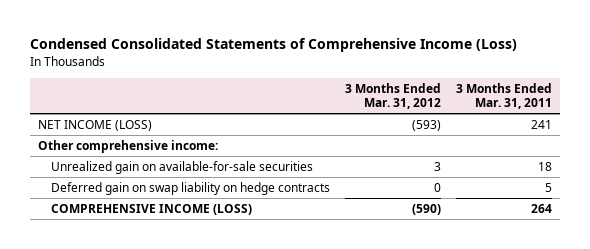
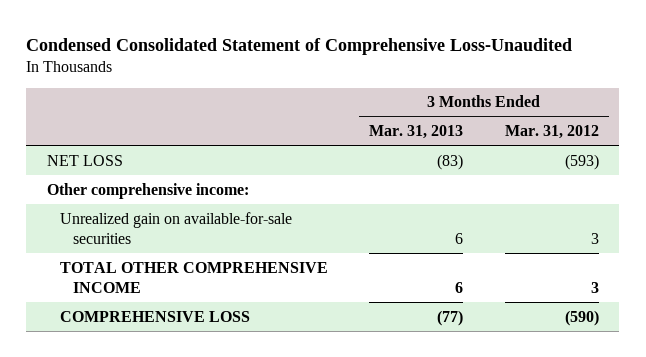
[30,38,518,53] Condensed Consolidated Statements of Comprehensive Income (Loss) -> [26,37,573,55] Condensed Consolidated Statement of Comprehensive Loss-Unaudited
[456,82,553,110] 3 Months Ended Mar. 31, 2011 -> none
none -> [369,125,464,140] Mar. 31, 2013
[37,119,152,131] NET INCOME (LOSS) -> [46,154,123,166] NET LOSS
[51,181,331,195] Deferred gain on swap liability on hedge contracts -> none
none -> [60,261,329,293] TOTAL OTHER COMPREHENSIVE INCOME
[51,203,253,215] COMPREHENSIVE INCOME (LOSS) -> [60,310,251,322] COMPREHENSIVE LOSS

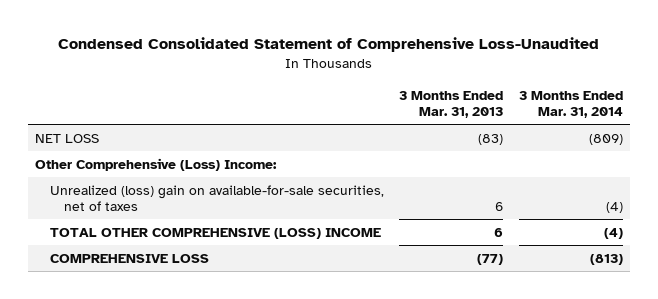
[504,125,599,140] Mar. 31, 2012 -> none
none -> [518,90,623,118] 3 Months Ended Mar. 31, 2014
[46,182,249,199] Other comprehensive income: -> [35,157,278,171] Other Comprehensive (Loss) Income:
[60,211,293,244] Unrealized gain on available-for-sale securities -> [49,184,384,212] Unrealized (loss) gain on available-for-sale securities, net of taxes
[60,261,329,293] TOTAL OTHER COMPREHENSIVE INCOME -> [49,227,381,239] TOTAL OTHER COMPREHENSIVE (LOSS) INCOME

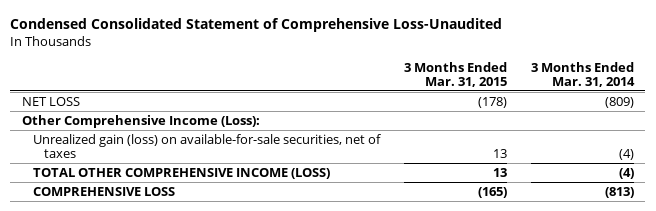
[399,90,504,118] 3 Months Ended Mar. 31, 2013 -> none
none -> [403,61,507,87] 3 Months Ended Mar. 31, 2015
[35,157,278,171] Other Comprehensive (Loss) Income: -> [22,114,261,128] Other Comprehensive Income (Loss):
[49,184,384,212] Unrealized (loss) gain on available-for-sale securities, net of taxes -> [33,133,382,158] Unrealized gain (loss) on available-for-sale securities, net of taxes
[49,227,381,239] TOTAL OTHER COMPREHENSIVE (LOSS) INCOME -> [33,167,331,179] TOTAL OTHER COMPREHENSIVE INCOME (LOSS)

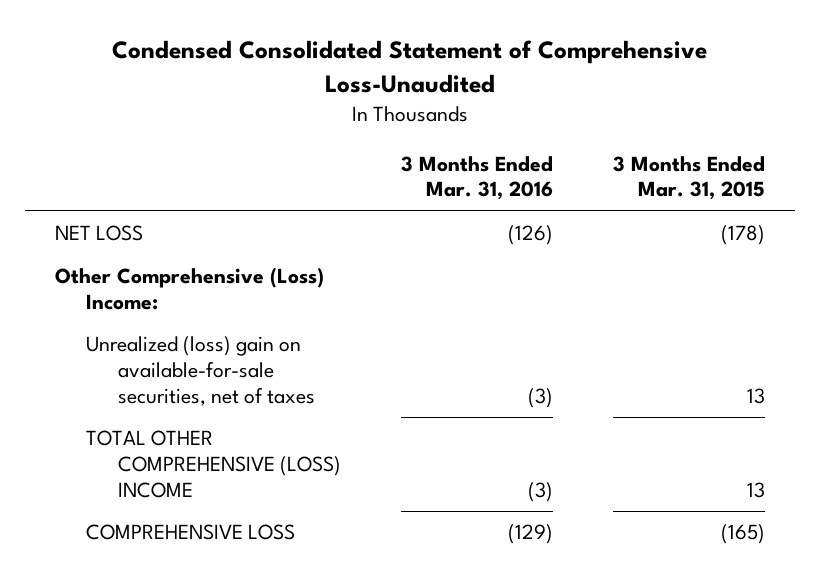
[530,61,635,87] 3 Months Ended Mar. 31, 2014 -> none
none -> [401,155,554,201] 3 Months Ended Mar. 31, 2016
[22,114,261,128] Other Comprehensive Income (Loss): -> [54,267,324,311] Other Comprehensive (Loss) Income:
[33,133,382,158] Unrealized gain (loss) on available-for-sale securities, net of taxes -> [86,336,316,406] Unrealized (loss) gain on available-for-sale securities, net of taxes
[33,167,331,179] TOTAL OTHER COMPREHENSIVE INCOME (LOSS) -> [86,430,342,498] TOTAL OTHER COMPREHENSIVE (LOSS) INCOME

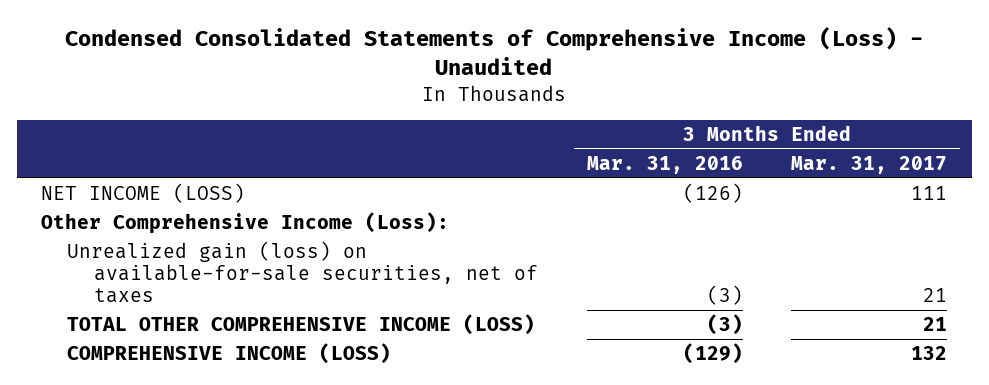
[111,40,707,93] Condensed Consolidated Statement of Comprehensive Loss-Unaudited -> [65,27,924,76] Condensed Consolidated Statements of Comprehensive Income (Loss) - Unaudited
[613,155,766,201] 3 Months Ended Mar. 31, 2015 -> none
none -> [791,155,948,174] Mar. 31, 2017
[54,225,143,242] NET LOSS -> [41,183,246,204] NET INCOME (LOSS)
[54,267,324,311] Other Comprehensive (Loss) Income: -> [41,212,450,235] Other Comprehensive Income (Loss):
[86,336,316,406] Unrealized (loss) gain on available-for-sale securities, net of taxes -> [67,241,538,304] Unrealized gain (loss) on available-for-sale securities, net of taxes
[86,430,342,498] TOTAL OTHER COMPREHENSIVE (LOSS) INCOME -> [67,314,536,336] TOTAL OTHER COMPREHENSIVE INCOME (LOSS)
[86,524,296,541] COMPREHENSIVE LOSS -> [67,343,392,365] COMPREHENSIVE INCOME (LOSS)

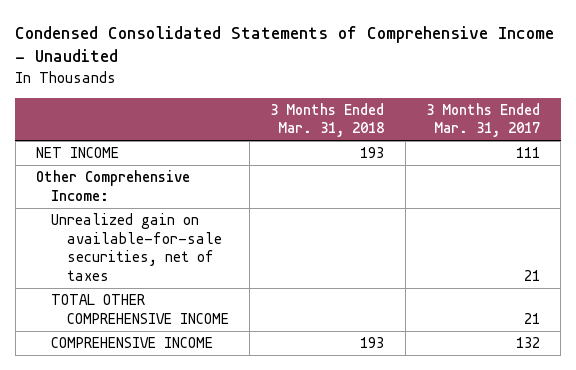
[65,27,924,76] Condensed Consolidated Statements of Comprehensive Income (Loss) - Unaudited -> [15,25,555,63] Condensed Consolidated Statements of Comprehensive Income - Unaudited
[586,155,743,174] Mar. 31, 2016 -> none
none -> [270,103,385,138] 3 Months Ended Mar. 31, 2018
[41,183,246,204] NET INCOME (LOSS) -> [36,147,120,159] NET INCOME
[41,212,450,235] Other Comprehensive Income (Loss): -> [36,170,191,201] Other Comprehensive Income:
[67,241,538,304] Unrealized gain (loss) on available-for-sale securities, net of taxes -> [51,213,222,281] Unrealized gain on available-for-sale securities, net of taxes
[67,314,536,336] TOTAL OTHER COMPREHENSIVE INCOME (LOSS) -> [51,294,229,324] TOTAL OTHER COMPREHENSIVE INCOME
[67,343,392,365] COMPREHENSIVE INCOME (LOSS) -> [51,337,214,349] COMPREHENSIVE INCOME

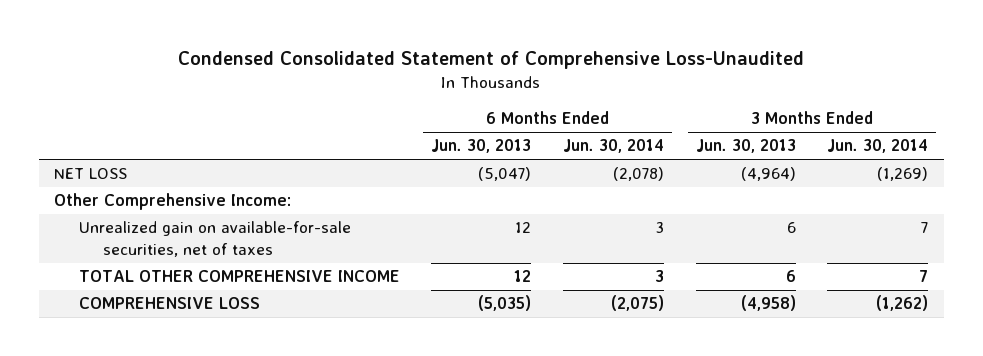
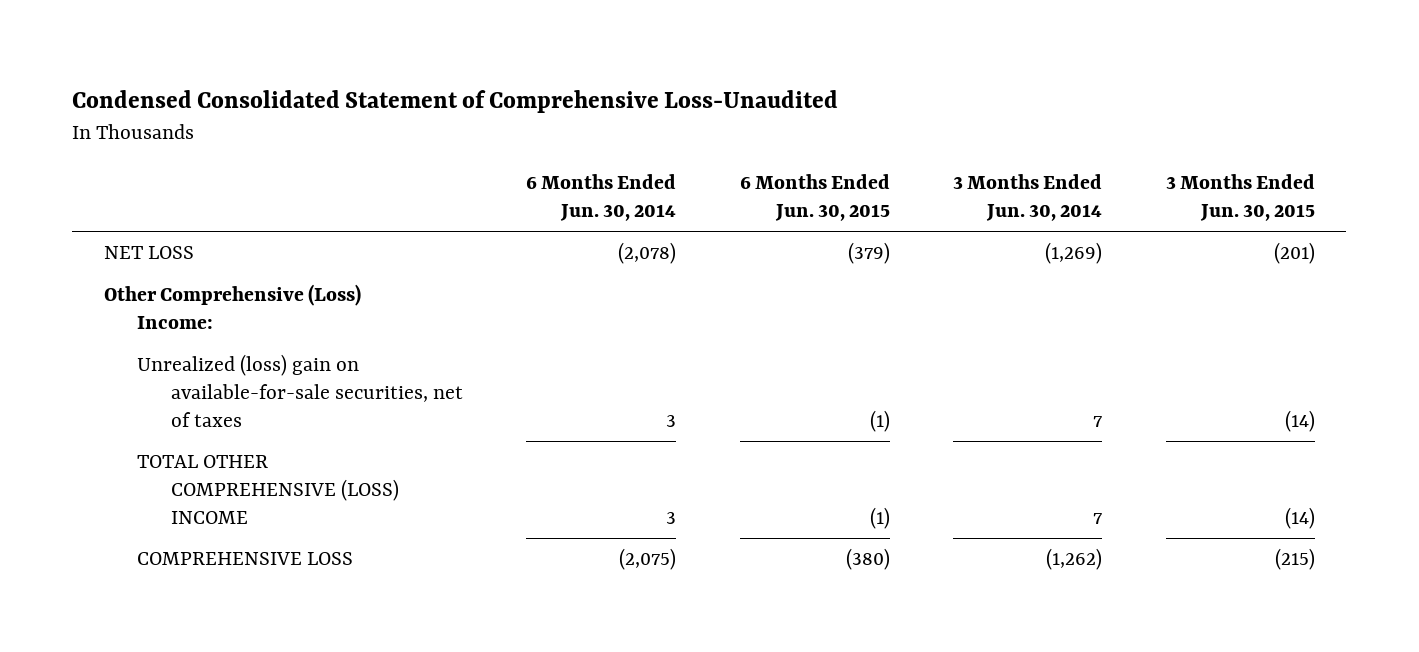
[431,139,532,154] Jun. 30, 2013 -> none
[695,139,796,154] Jun. 30, 2013 -> none
none -> [739,174,890,221] 6 Months Ended Jun. 30, 2015
none -> [1165,174,1315,221] 3 Months Ended Jun. 30, 2015
[54,193,292,211] Other Comprehensive Income: -> [104,284,362,330] Other Comprehensive (Loss) Income:
[78,221,351,258] Unrealized gain on available-for-sale securities, net of taxes -> [137,354,463,428] Unrealized (loss) gain on available-for-sale securities, net of taxes
[78,270,400,283] TOTAL OTHER COMPREHENSIVE INCOME -> [137,455,399,525] TOTAL OTHER COMPREHENSIVE (LOSS) INCOME

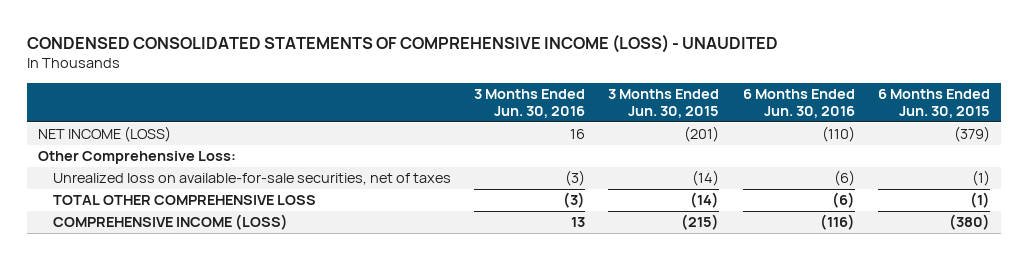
[72,89,839,113] Condensed Consolidated Statement of Comprehensive Loss-Unaudited -> [26,34,778,54] CONDENSED CONSOLIDATED STATEMENTS OF COMPREHENSIVE INCOME (LOSS) - UNAUDITED
[526,174,677,221] 6 Months Ended Jun. 30, 2014 -> none
[953,174,1103,221] 3 Months Ended Jun. 30, 2014 -> none
none -> [474,89,586,118] 3 Months Ended Jun. 30, 2016
none -> [742,89,855,118] 6 Months Ended Jun. 30, 2016
[104,246,195,260] NET LOSS -> [38,126,172,143] NET INCOME (LOSS)
[104,284,362,330] Other Comprehensive (Loss) Income: -> [38,151,237,165] Other Comprehensive Loss:
[137,354,463,428] Unrealized (loss) gain on available-for-sale securities, net of taxes -> [53,173,452,186] Unrealized loss on available-for-sale securities, net of taxes
[137,455,399,525] TOTAL OTHER COMPREHENSIVE (LOSS) INCOME -> [53,195,317,206] TOTAL OTHER COMPREHENSIVE LOSS
[137,552,354,566] COMPREHENSIVE LOSS -> [53,214,289,231] COMPREHENSIVE INCOME (LOSS)

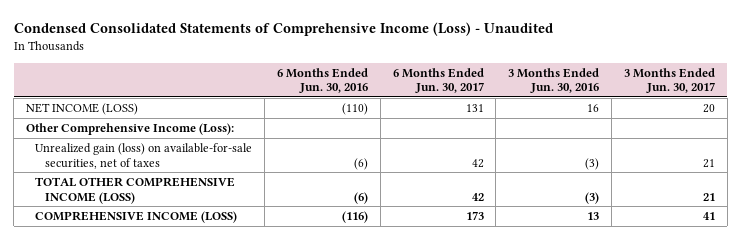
[26,34,778,54] CONDENSED CONSOLIDATED STATEMENTS OF COMPREHENSIVE INCOME (LOSS) - UNAUDITED -> [13,22,553,37] Condensed Consolidated Statements of Comprehensive Income (Loss) - Unaudited
[608,89,720,118] 3 Months Ended Jun. 30, 2015 -> none
[877,89,990,118] 6 Months Ended Jun. 30, 2015 -> none
none -> [392,67,484,94] 6 Months Ended Jun. 30, 2017
none -> [623,67,715,94] 3 Months Ended Jun. 30, 2017
[38,151,237,165] Other Comprehensive Loss: -> [25,123,234,136] Other Comprehensive Income (Loss):
[53,173,452,186] Unrealized loss on available-for-sale securities, net of taxes -> [35,143,253,169] Unrealized gain (loss) on available-for-sale securities, net of taxes
[53,195,317,206] TOTAL OTHER COMPREHENSIVE LOSS -> [35,177,236,204] TOTAL OTHER COMPREHENSIVE INCOME (LOSS)

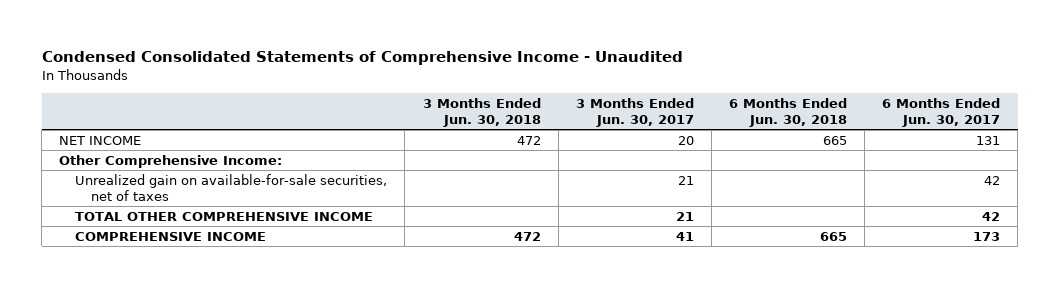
[13,22,553,37] Condensed Consolidated Statements of Comprehensive Income (Loss) - Unaudited -> [41,51,683,66] Condensed Consolidated Statements of Comprehensive Income - Unaudited
[276,67,368,94] 6 Months Ended Jun. 30, 2016 -> none
[508,67,600,94] 3 Months Ended Jun. 30, 2016 -> none
none -> [422,97,541,127] 3 Months Ended Jun. 30, 2018
none -> [728,97,847,127] 6 Months Ended Jun. 30, 2018
[25,103,138,116] NET INCOME (LOSS) -> [59,135,142,145] NET INCOME
[25,123,234,136] Other Comprehensive Income (Loss): -> [59,154,283,168] Other Comprehensive Income:
[35,143,253,169] Unrealized gain (loss) on available-for-sale securities, net of taxes -> [75,173,388,201] Unrealized gain on available-for-sale securities, net of taxes
[35,177,236,204] TOTAL OTHER COMPREHENSIVE INCOME (LOSS) -> [75,211,374,221] TOTAL OTHER COMPREHENSIVE INCOME
[35,211,238,224] COMPREHENSIVE INCOME (LOSS) -> [75,231,267,241] COMPREHENSIVE INCOME

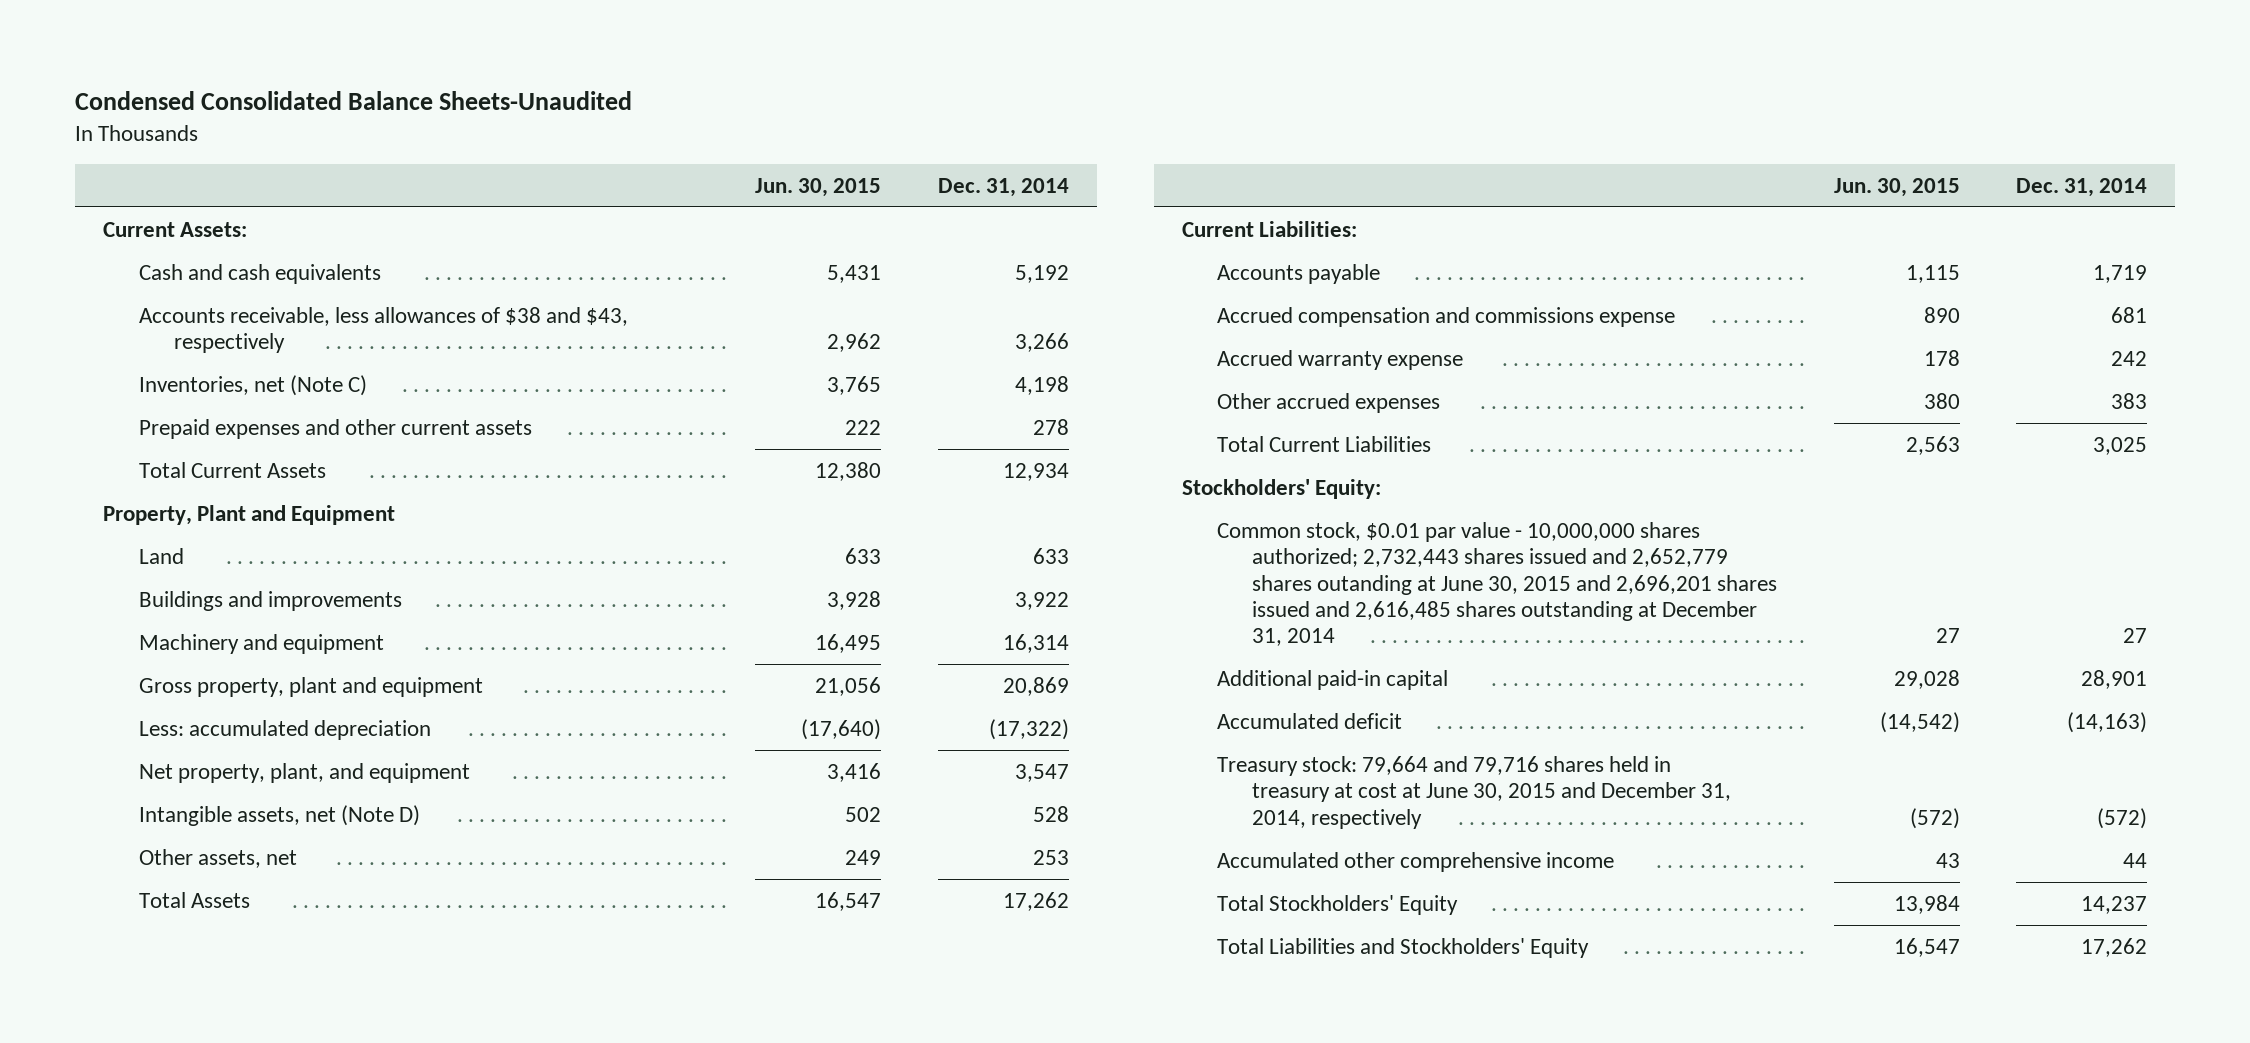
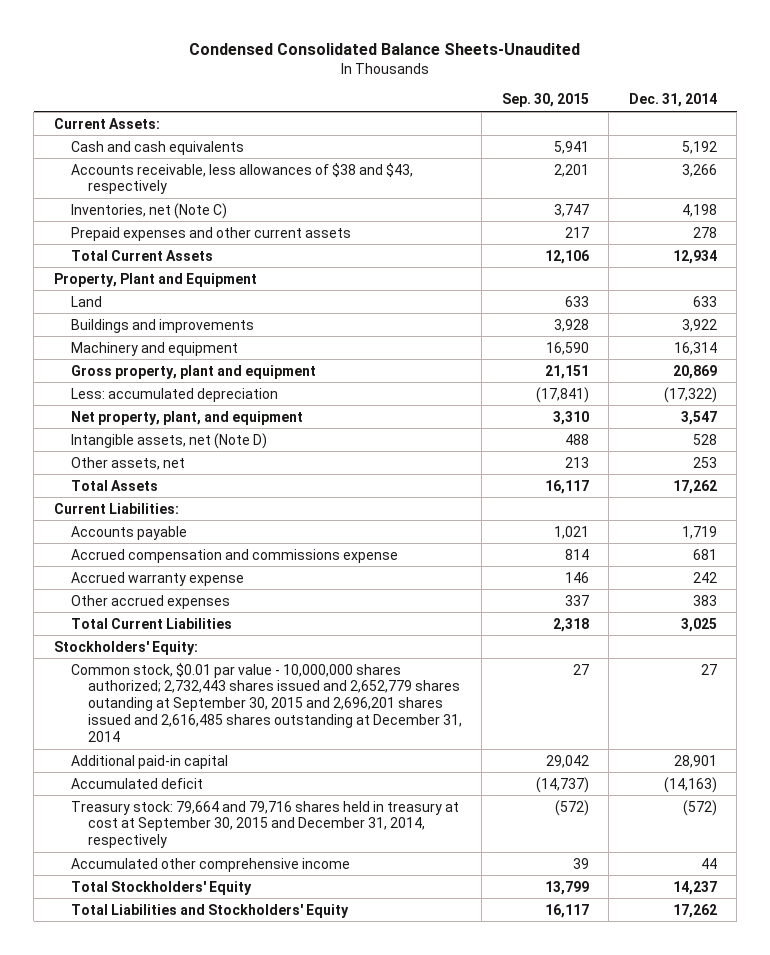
[755,177,882,197] Jun. 30, 2015 -> none
none -> [501,93,589,108] Sep. 30, 2015
[1216,521,1778,647] Common stock, $0.01 par value - 10,000,000 shares authorized; 2,732,443 shares issued and 2,652,779 shares outanding at June 30, 2015 and 2,696,201 shares issued and 2,616,485 shares outstanding at December 31, 2014 -> [70,662,462,742] Common stock, $0.01 par value - 10,000,000 shares authorized; 2,732,443 shares issued and 2,652,779 shares outanding at September 30, 2015 and 2,696,201 shares issued and 2,616,485 shares outstanding at December 31, 2014
[1216,755,1732,829] Treasury stock: 79,664 and 79,716 shares held in treasury at cost at June 30, 2015 and December 31, 2014, respectively -> [70,800,459,849] Treasury stock: 79,664 and 79,716 shares held in treasury at cost at September 30, 2015 and December 31, 2014, respectively

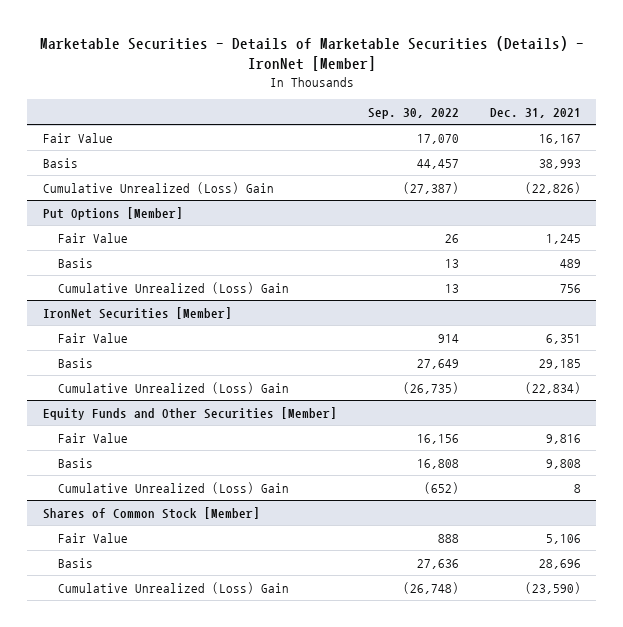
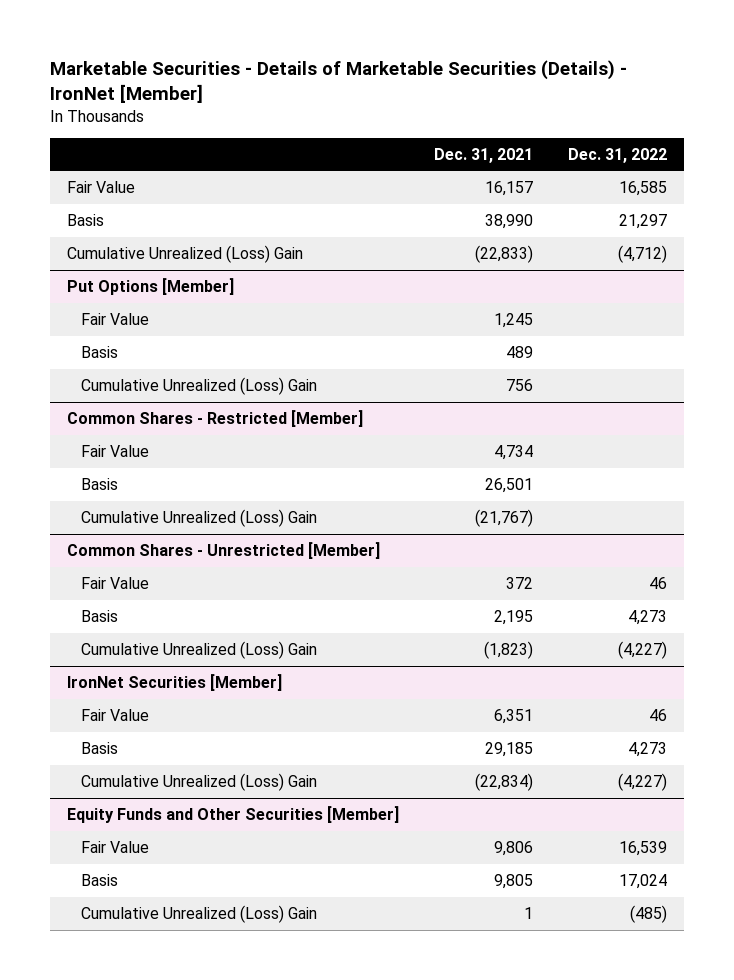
[367,108,459,120] Sep. 30, 2022 -> none
none -> [567,147,667,163] Dec. 31, 2022
[538,133,581,144] 16,167 -> [485,180,534,196] 16,157
[538,158,581,169] 38,993 -> [485,213,534,229] 38,990
[524,181,581,194] (22,826) -> [475,244,534,263] (22,833)
none -> [67,409,364,427] Common Shares - Restricted [Member]
none -> [80,444,149,457] Fair Value
none -> [80,477,118,490] Basis
none -> [80,508,317,527] Cumulative Unrealized (Loss) Gain
none -> [67,541,381,559] Common Shares - Unrestricted [Member]
none -> [80,576,149,589] Fair Value
none -> [80,609,118,622] Basis
none -> [80,640,317,659] Cumulative Unrealized (Loss) Gain
[42,506,260,519] Shares of Common Stock [Member] -> none
[58,532,129,543] Fair Value -> none
[58,557,94,568] Basis -> none
[58,581,290,594] Cumulative Unrealized (Loss) Gain -> none
[545,433,581,444] 9,816 -> [494,840,534,856] 9,806
[545,458,581,469] 9,808 -> [494,873,534,889] 9,805
[573,483,581,493] 8 -> [524,906,534,919] 1

